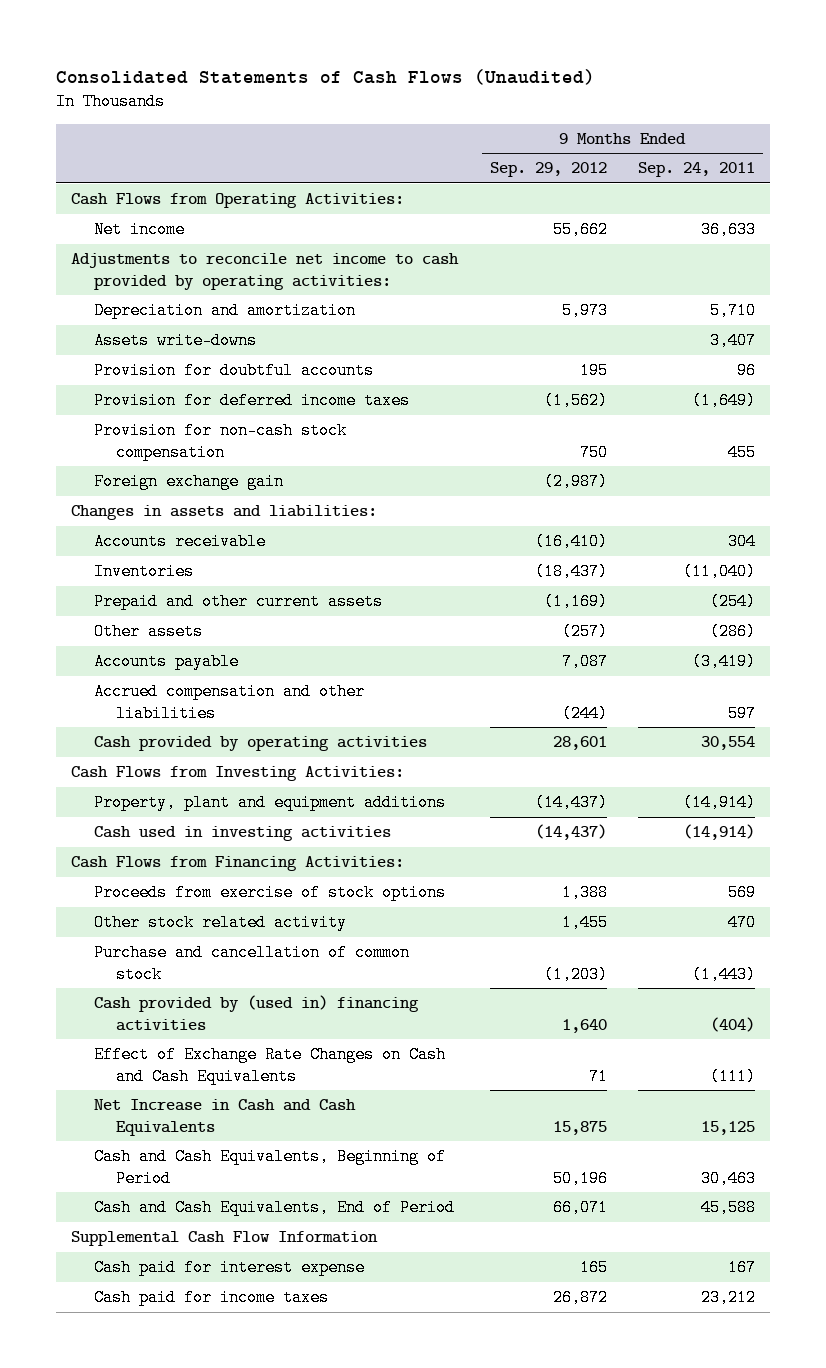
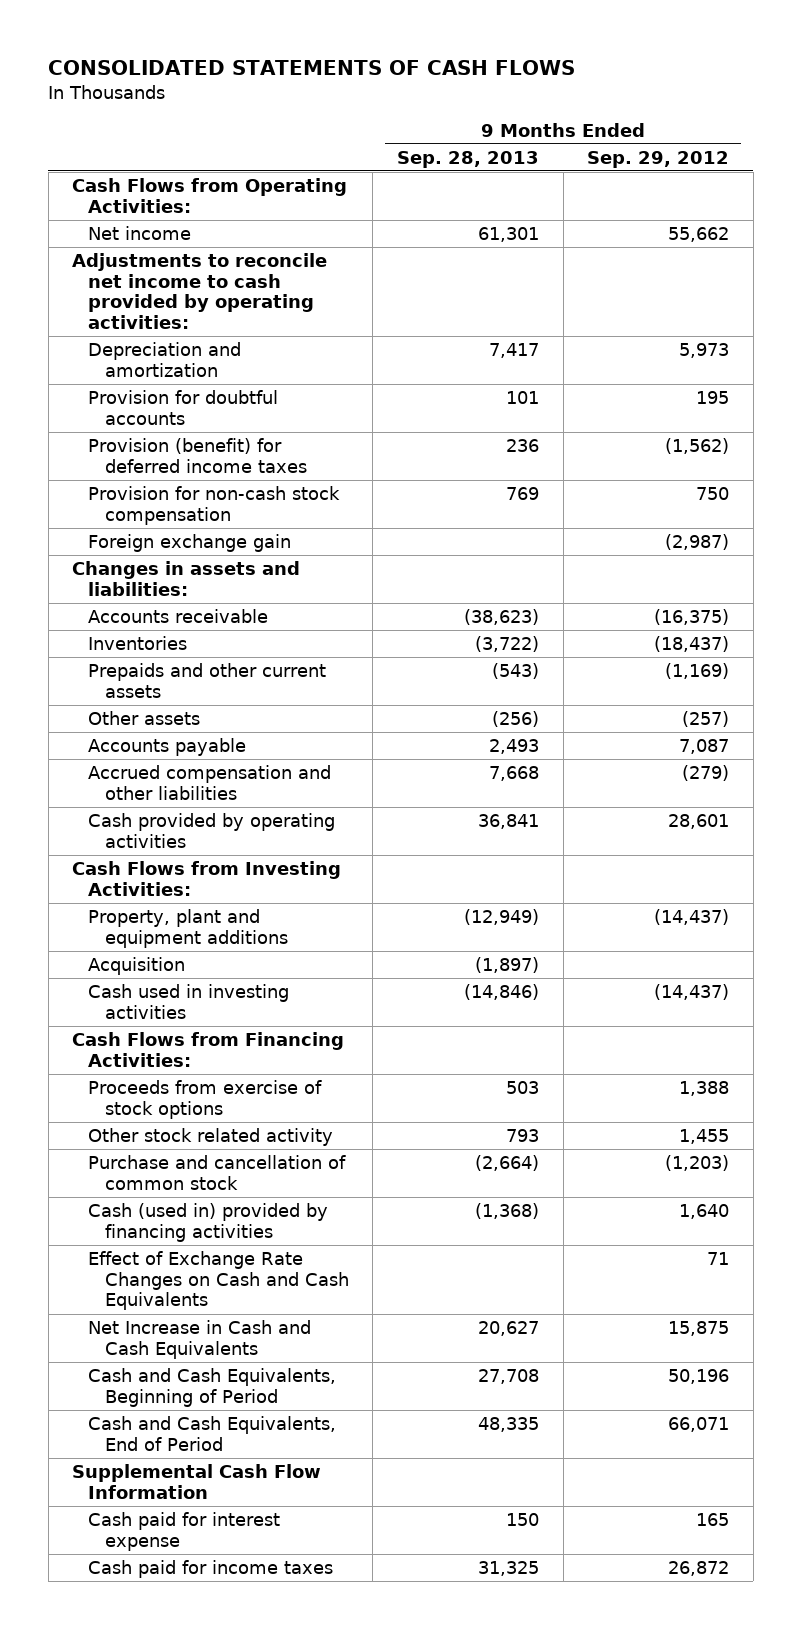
[55,68,595,85] Consolidated Statements of Cash Flows (Unaudited) -> [48,60,576,76] CONSOLIDATED STATEMENTS OF CASH FLOWS
[637,162,755,178] Sep. 24, 2011 -> none
none -> [396,150,539,168] Sep. 28, 2013
[93,332,257,350] Assets write-downs -> none
[93,392,410,410] Provision for deferred income taxes -> [88,437,307,473] Provision (benefit) for deferred income taxes
[534,533,608,551] (16,410) -> [654,608,730,625] (16,375)
[93,593,383,611] Prepaid and other current assets -> [88,662,327,698] Prepaids and other current assets
[561,704,608,722] (244) -> [682,764,730,781] (279)
none -> [88,956,186,975] Acquisition
[93,995,419,1031] Cash provided by (used in) financing activities -> [88,1202,329,1242] Cash (used in) provided by financing activities

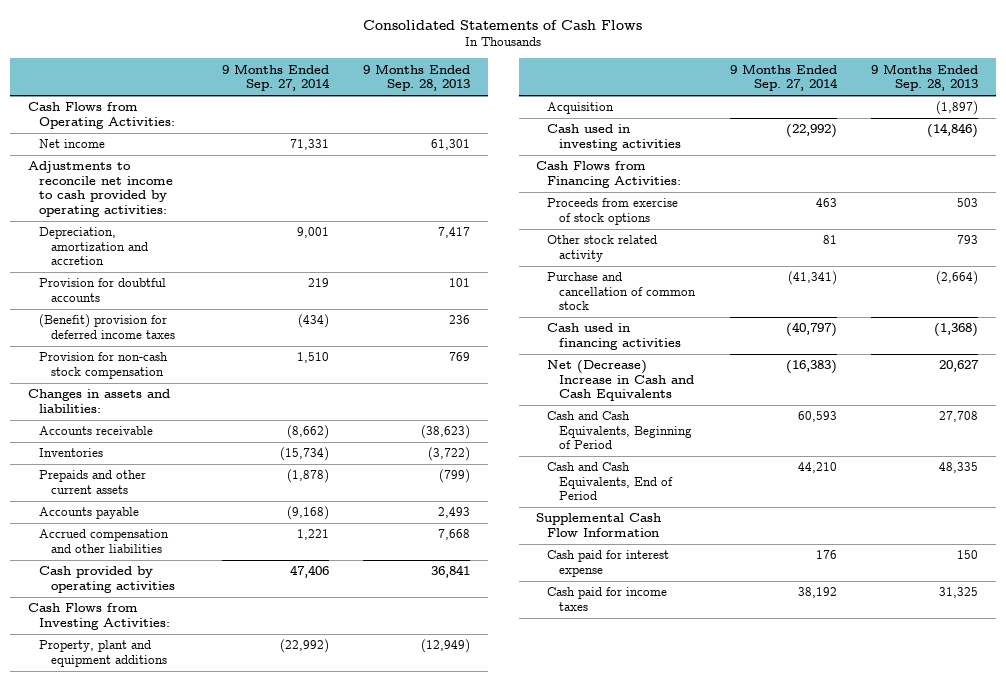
[48,60,576,76] CONSOLIDATED STATEMENTS OF CASH FLOWS -> [363,19,643,30] Consolidated Statements of Cash Flows
[587,150,730,168] Sep. 29, 2012 -> none
none -> [221,63,330,92] 9 Months Ended Sep. 27, 2014
[88,341,242,377] Depreciation and amortization -> [39,227,148,266] Depreciation, amortization and accretion
[88,437,307,473] Provision (benefit) for deferred income taxes -> [39,314,175,339] (Benefit) provision for deferred income taxes
[88,533,292,552] Foreign exchange gain -> none
[88,710,201,725] Other assets -> none
[491,662,539,679] (543) -> [439,469,471,484] (799)
[88,1250,349,1311] Effect of Exchange Rate Changes on Cash and Cash Equivalents -> none
[88,1202,329,1242] Cash (used in) provided by financing activities -> [547,323,681,350] Cash used in financing activities
[88,1319,312,1359] Net Increase in Cash and Cash Equivalents -> [547,360,694,402] Net (Decrease) Increase in Cash and Cash Equivalents

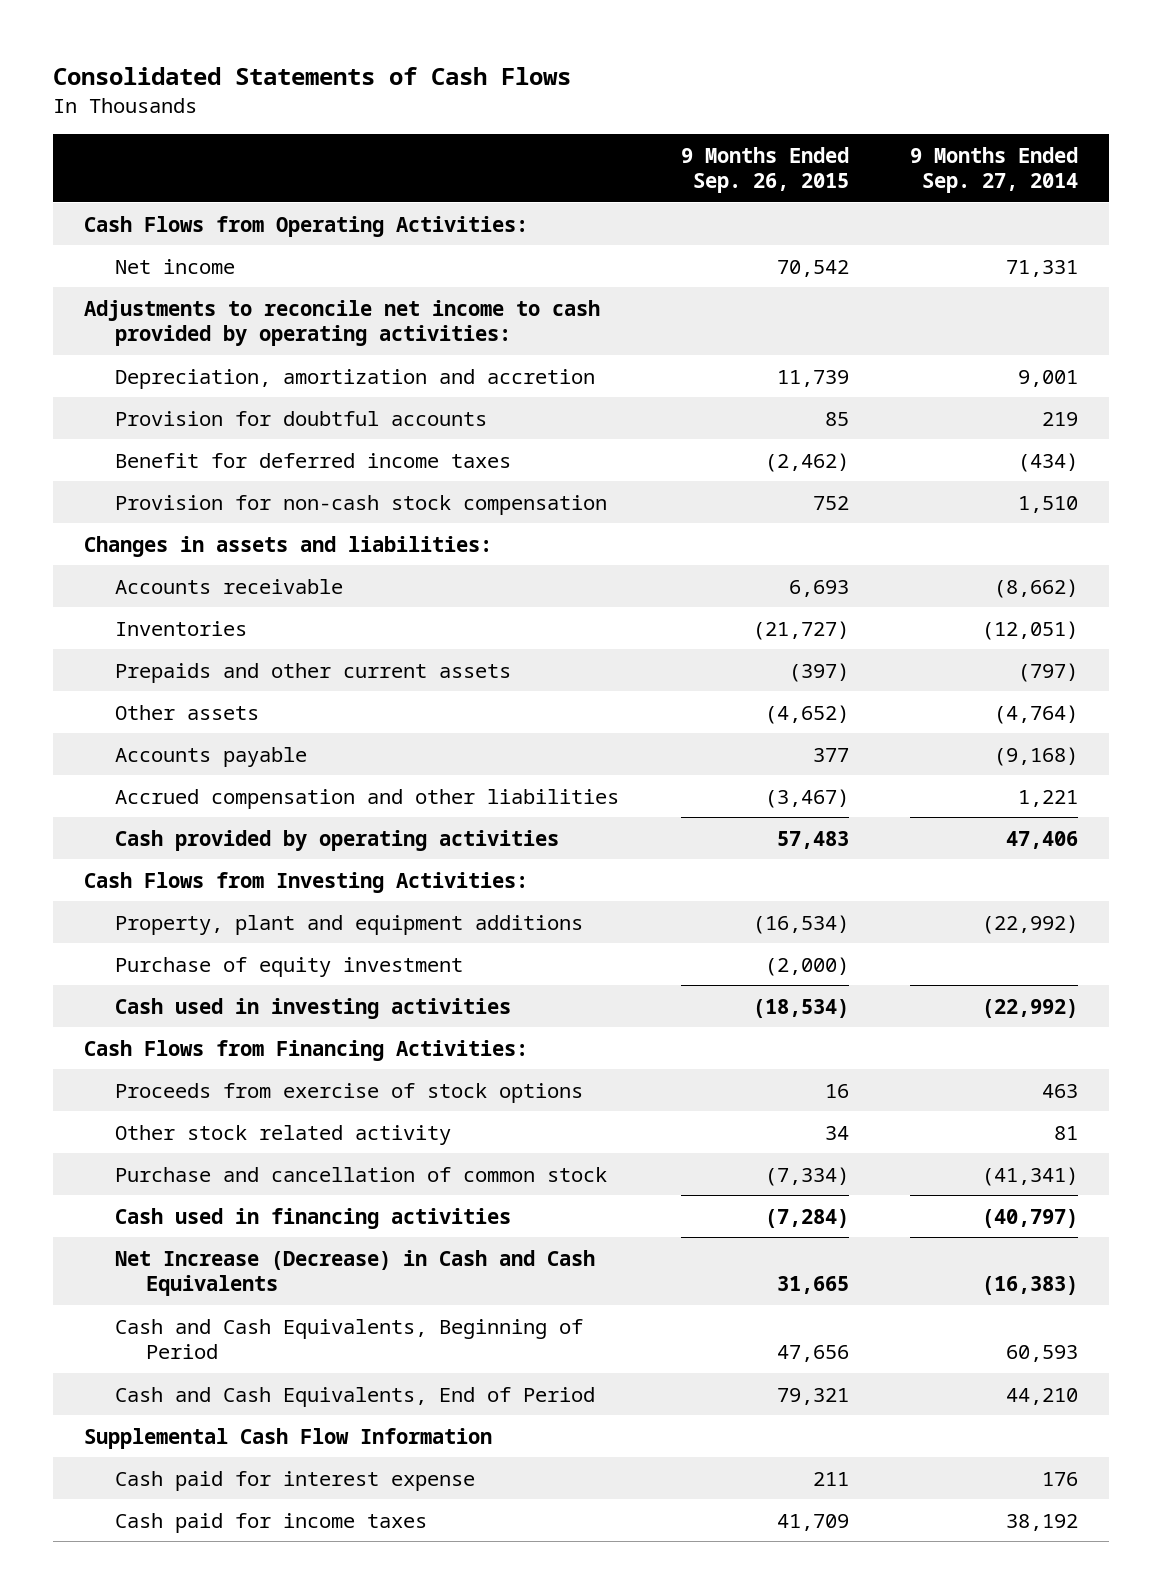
[363,63,471,92] 9 Months Ended Sep. 28, 2013 -> none
none -> [680,146,849,194] 9 Months Ended Sep. 26, 2015
[39,314,175,339] (Benefit) provision for deferred income taxes -> [114,452,511,468] Benefit for deferred income taxes
[279,447,329,462] (15,734) -> [982,620,1079,640] (12,051)
[286,469,329,484] (1,878) -> [1018,662,1079,682] (797)
none -> [114,704,259,720] Other assets
[547,102,615,115] Acquisition -> none
none -> [114,956,463,977] Purchase of equity investment
[547,360,694,402] Net (Decrease) Increase in Cash and Cash Equivalents -> [114,1249,595,1297] Net Increase (Decrease) in Cash and Cash Equivalents

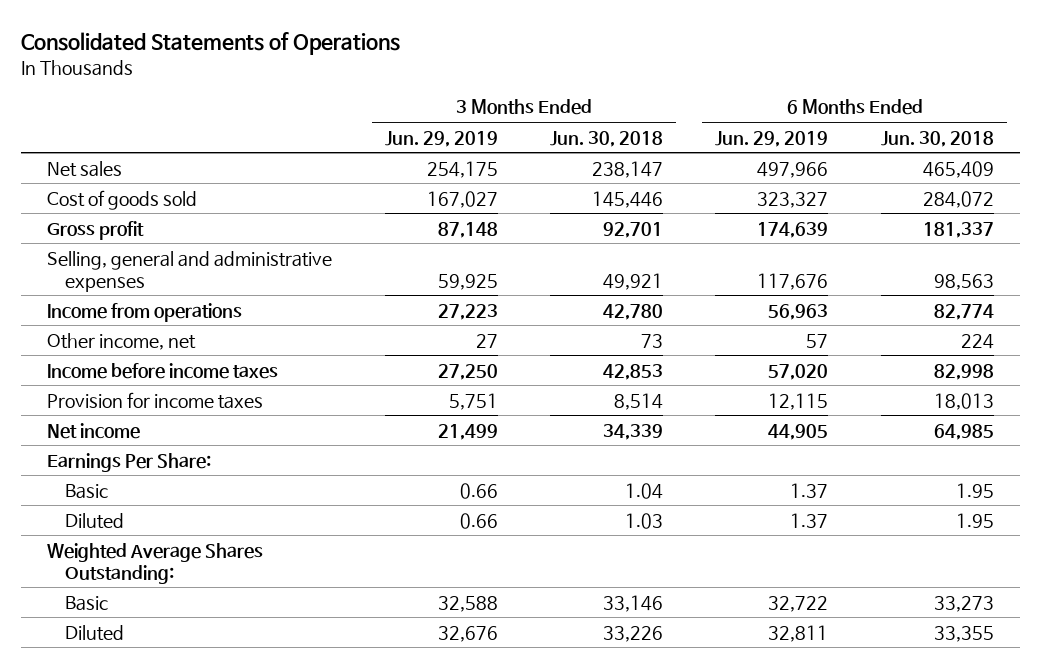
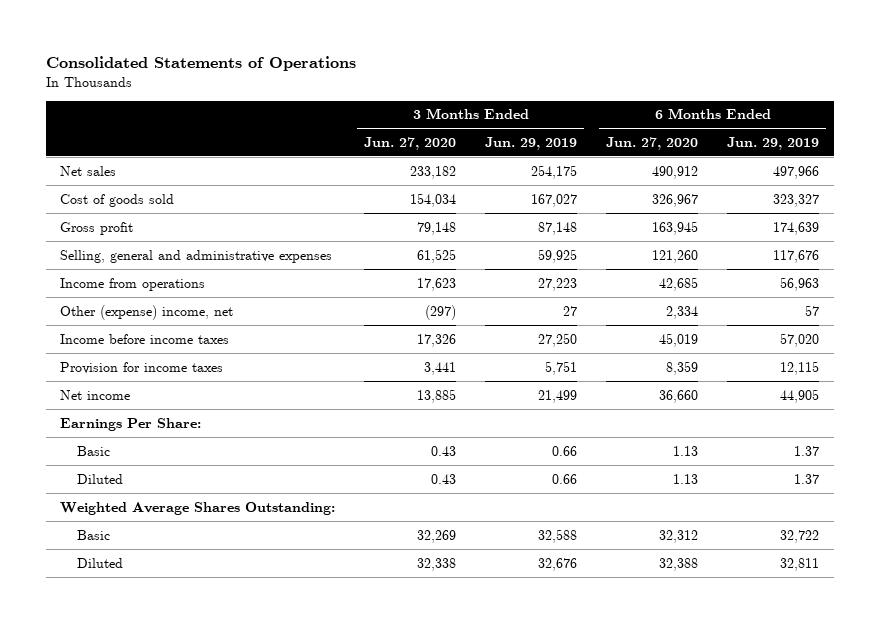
[550,130,664,147] Jun. 30, 2018 -> none
[880,130,994,147] Jun. 30, 2018 -> none
none -> [364,136,457,150] Jun. 27, 2020
none -> [606,136,699,150] Jun. 27, 2020
[47,332,197,350] Other income, net -> [60,304,234,320] Other (expense) income, net

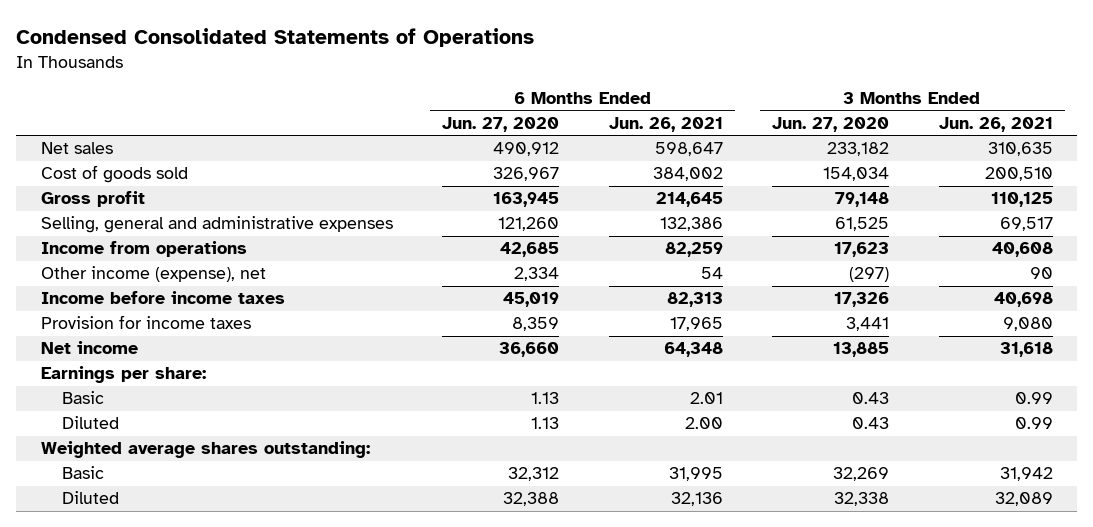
[45,55,356,71] Consolidated Statements of Operations -> [16,27,535,47] Condensed Consolidated Statements of Operations
[485,136,578,150] Jun. 29, 2019 -> none
[727,136,820,150] Jun. 29, 2019 -> none
none -> [608,116,723,132] Jun. 26, 2021
none -> [938,116,1053,132] Jun. 26, 2021
[60,304,234,320] Other (expense) income, net -> [40,266,266,283] Other income (expense), net
[60,417,202,431] Earnings Per Share: -> [40,366,206,384] Earnings per share:
[60,501,336,515] Weighted Average Shares Outstanding: -> [40,441,370,459] Weighted average shares outstanding:

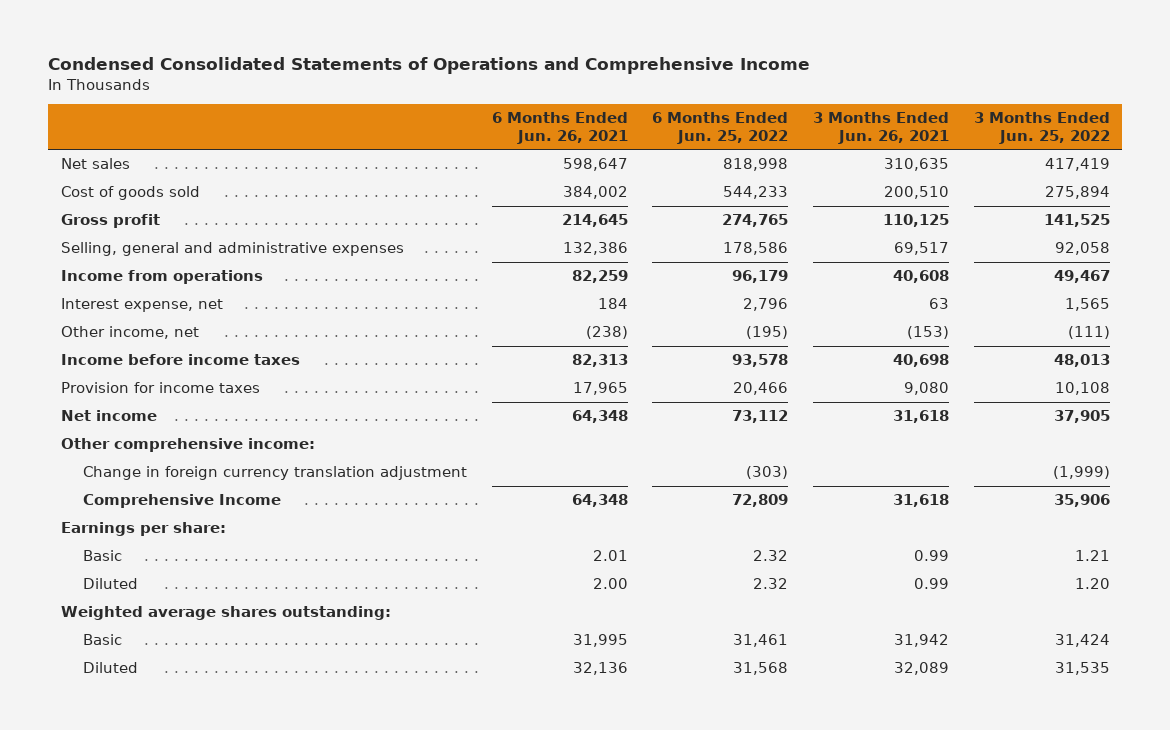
[16,27,535,47] Condensed Consolidated Statements of Operations -> [48,57,811,75] Condensed Consolidated Statements of Operations and Comprehensive Income
[442,116,560,132] Jun. 27, 2020 -> none
[772,116,890,132] Jun. 27, 2020 -> none
none -> [652,112,789,144] 6 Months Ended Jun. 25, 2022
none -> [973,112,1110,144] 3 Months Ended Jun. 25, 2022
none -> [60,298,223,313] Interest expense, net
[40,266,266,283] Other income (expense), net -> [60,326,199,340] Other income, net
[700,267,723,280] 54 -> [585,326,628,340] (238)
[1029,267,1053,280] 90 -> [906,326,949,340] (153)
none -> [60,438,315,453] Other comprehensive income:
none -> [82,466,467,481] Change in foreign currency translation adjustment
none -> [82,494,281,509] Comprehensive Income

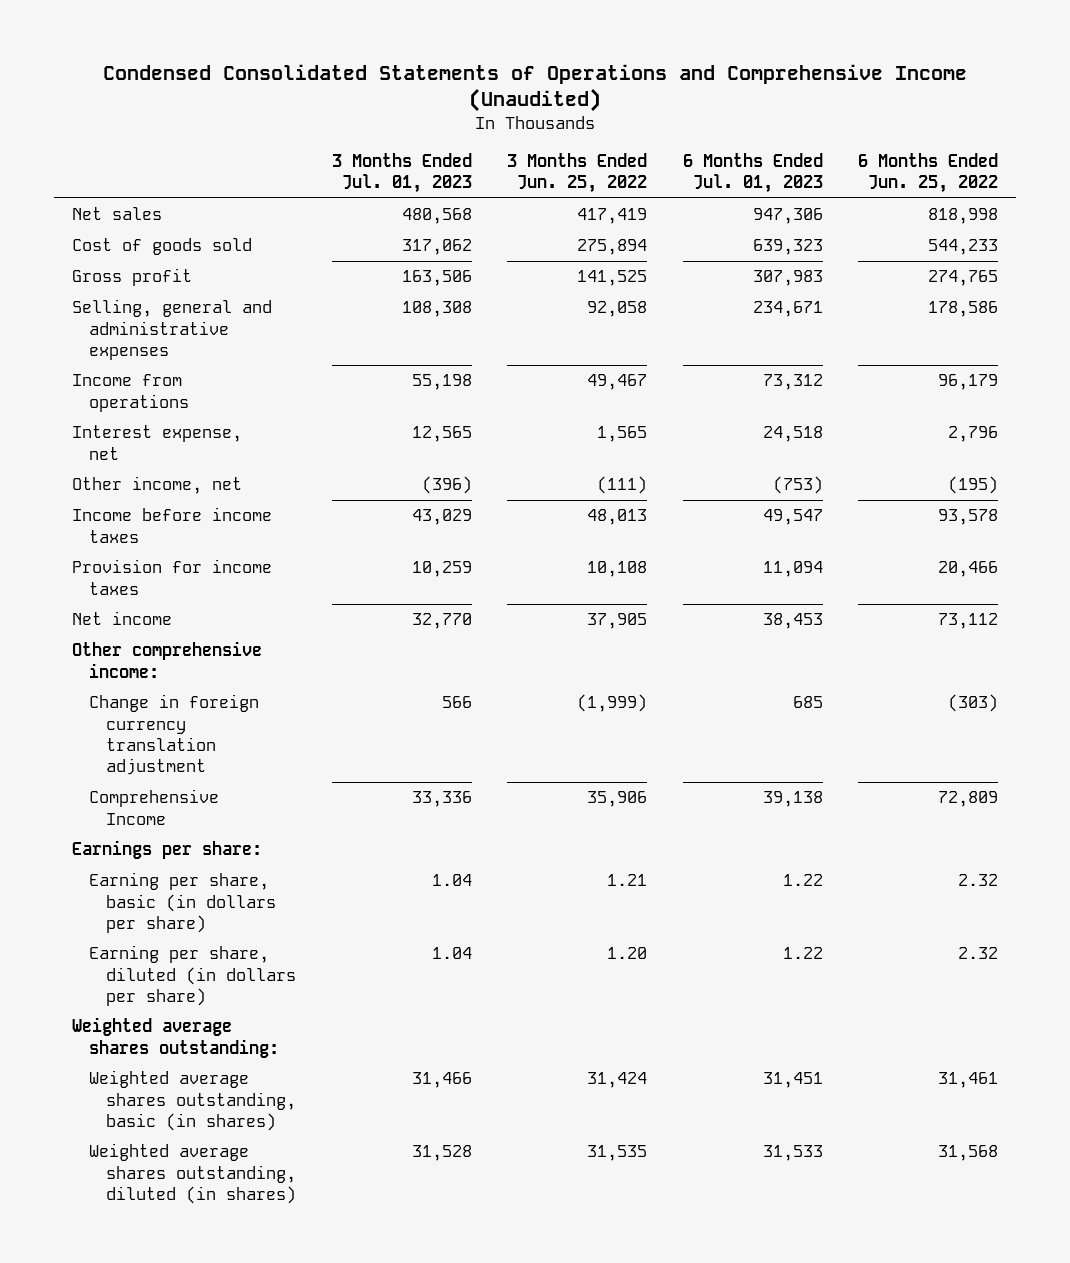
[48,57,811,75] Condensed Consolidated Statements of Operations and Comprehensive Income -> [103,64,968,113] Condensed Consolidated Statements of Operations and Comprehensive Income (Unaudited)
[491,112,628,144] 6 Months Ended Jun. 26, 2021 -> none
[812,112,949,144] 3 Months Ended Jun. 26, 2021 -> none
none -> [331,153,472,194] 3 Months Ended Jul. 01, 2023
none -> [682,153,823,194] 6 Months Ended Jul. 01, 2023
[82,550,122,562] Basic -> [89,872,277,933] Earning per share, basic (in dollars per share)
[82,578,138,590] Diluted -> [89,945,297,1006] Earning per share, diluted (in dollars per share)
[82,634,122,646] Basic -> [89,1070,297,1131] Weighted average shares outstanding, basic (in shares)
[82,662,138,674] Diluted -> [89,1143,297,1204] Weighted average shares outstanding, diluted (in shares)

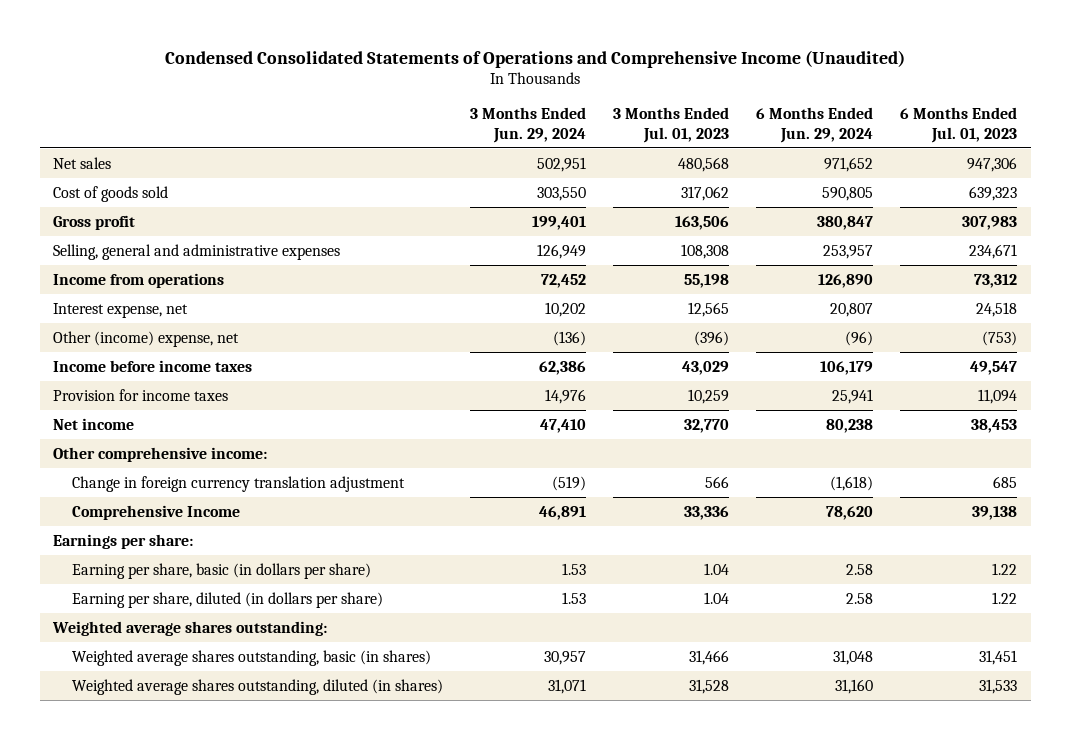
[507,153,648,194] 3 Months Ended Jun. 25, 2022 -> none
[858,153,999,194] 6 Months Ended Jun. 25, 2022 -> none
none -> [469,107,586,143] 3 Months Ended Jun. 29, 2024
none -> [755,107,873,143] 6 Months Ended Jun. 29, 2024
[72,476,243,495] Other income, net -> [53,330,240,347] Other (income) expense, net

